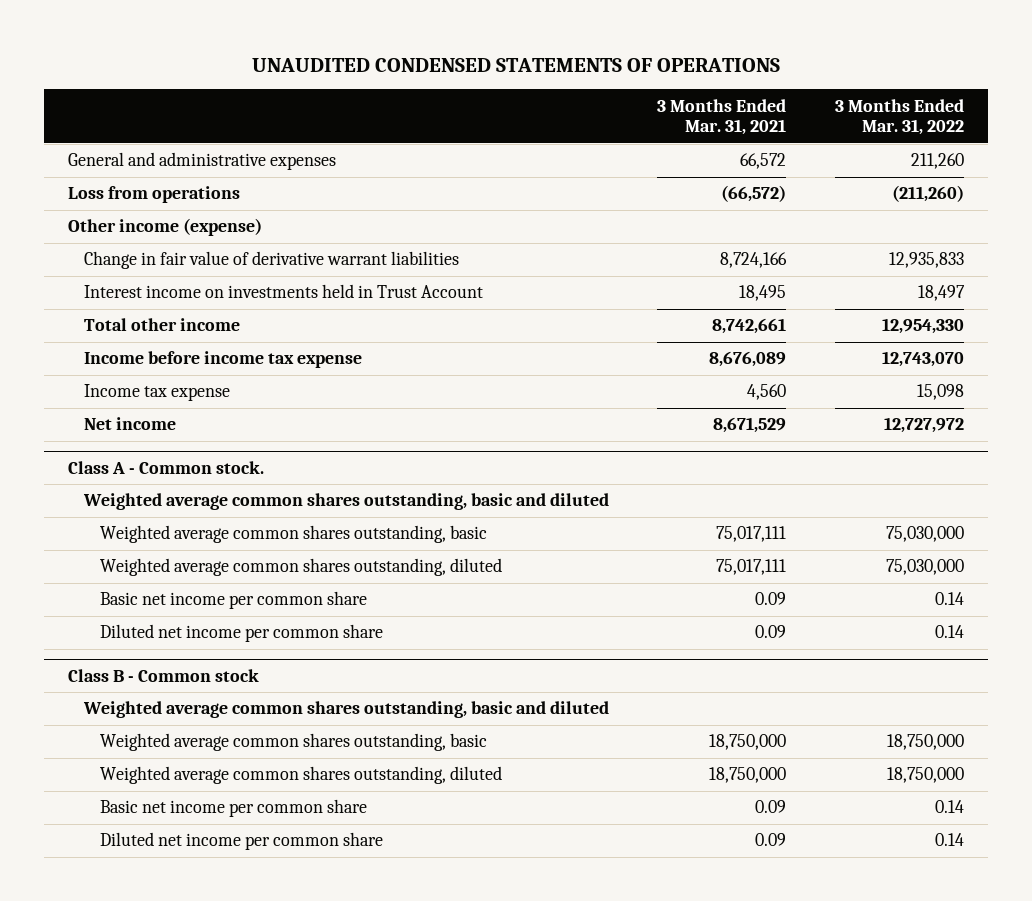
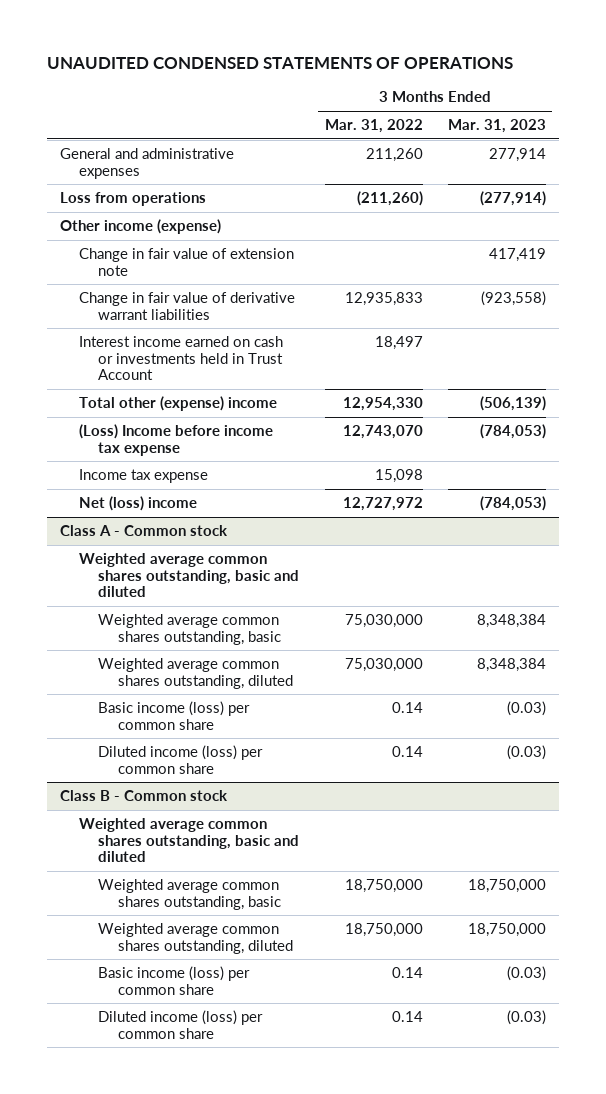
[657,98,787,136] 3 Months Ended Mar. 31, 2021 -> none
none -> [448,119,547,134] Mar. 31, 2023
none -> [79,247,295,276] Change in fair value of extension note
[84,284,484,299] Interest income on investments held in Trust Account -> [79,335,284,381] Interest income earned on cash or investments held in Trust Account
[84,318,241,332] Total other income -> [79,395,278,411] Total other (expense) income
[84,351,363,369] Income before income tax expense -> [79,423,274,456] (Loss) Income before income tax expense
[84,417,177,431] Net income -> [79,495,198,511] Net (loss) income
[68,460,265,474] Class A - Common stock. -> [59,524,228,536] Class A - Common stock
[100,591,368,610] Basic net income per common share -> [98,700,251,730] Basic income (loss) per common share
[100,624,384,643] Diluted net income per common share -> [98,744,264,774] Diluted income (loss) per common share
[100,799,368,818] Basic net income per common share -> [98,965,251,995] Basic income (loss) per common share
[100,832,384,851] Diluted net income per common share -> [98,1009,264,1039] Diluted income (loss) per common share

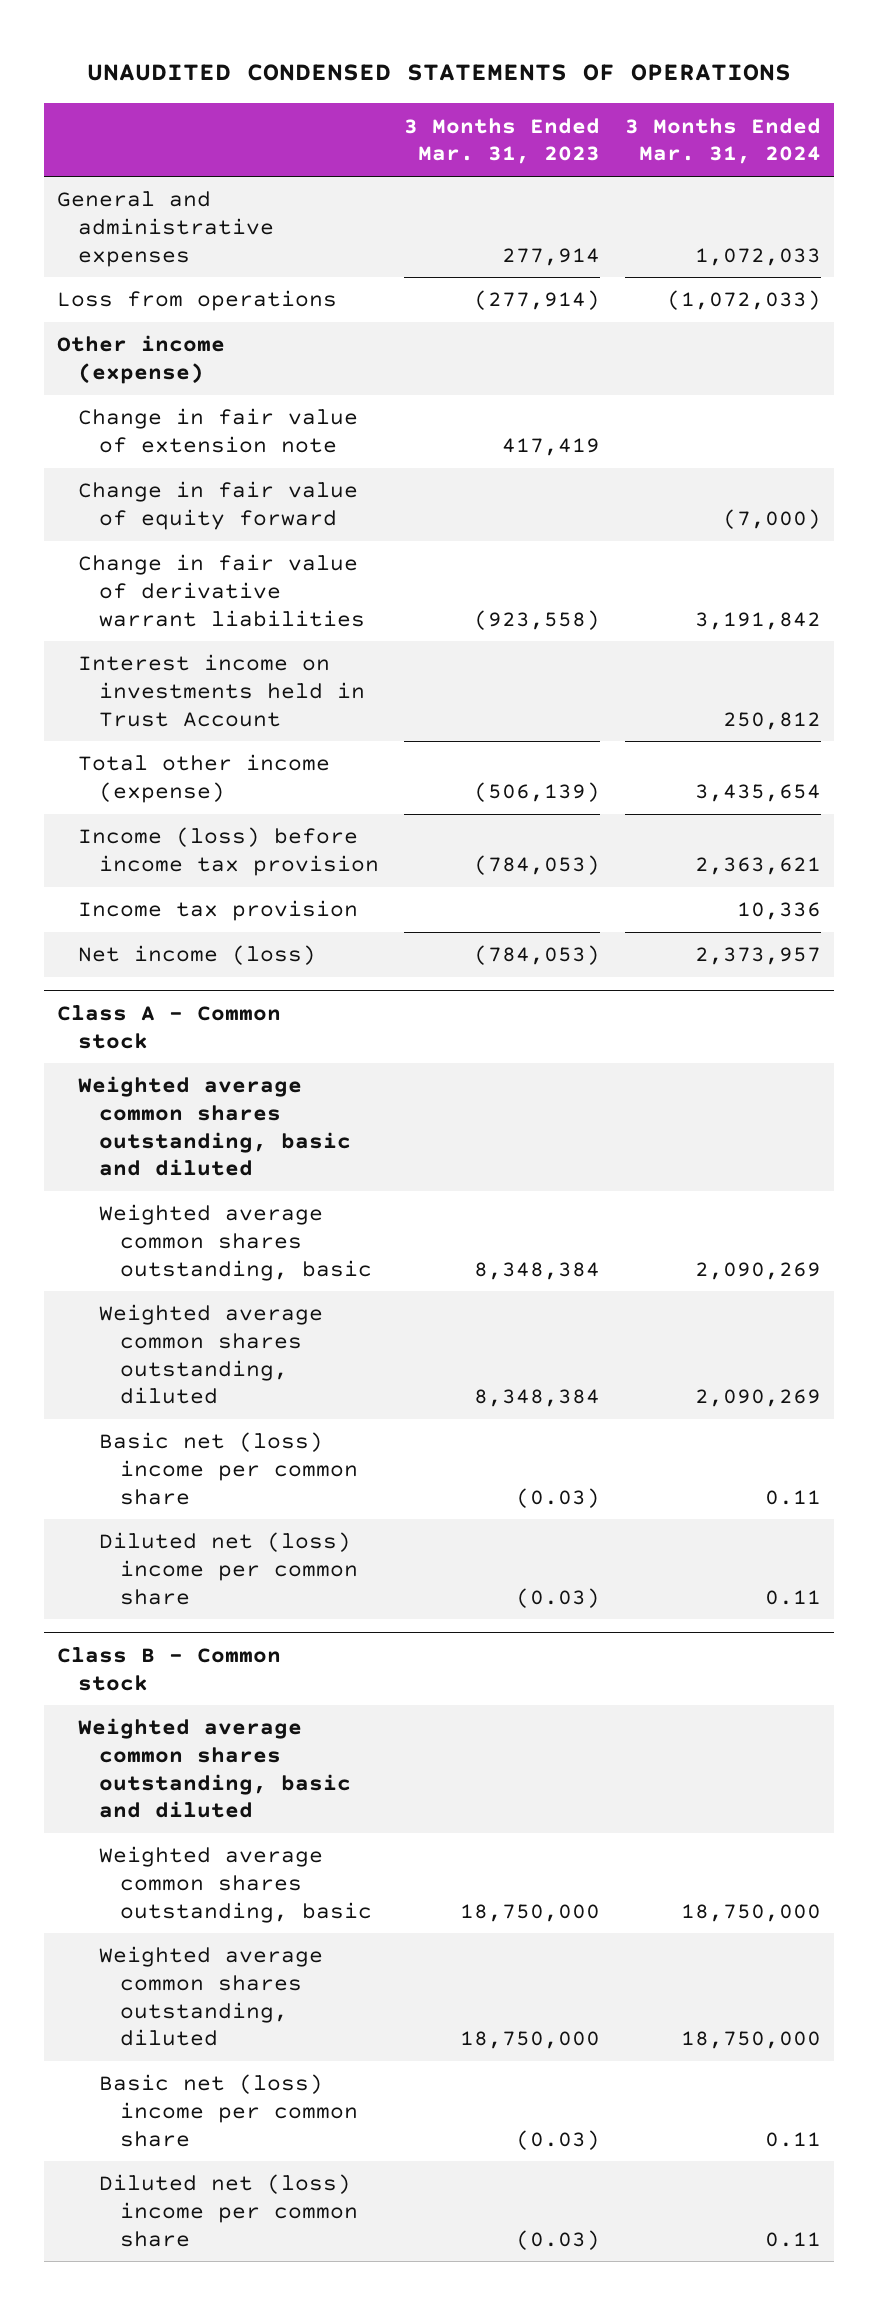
[324,119,423,134] Mar. 31, 2022 -> none
none -> [625,117,822,165] 3 Months Ended Mar. 31, 2024
none -> [77,481,358,530] Change in fair value of equity forward
[79,335,284,381] Interest income earned on cash or investments held in Trust Account -> [77,654,365,727] Interest income on investments held in Trust Account
[79,395,278,411] Total other (expense) income -> [77,754,330,803] Total other income (expense)
[79,423,274,456] (Loss) Income before income tax expense -> [77,827,379,876] Income (loss) before income tax provision
[79,468,209,483] Income tax expense -> [77,900,358,922] Income tax provision
[79,495,198,511] Net (loss) income -> [77,945,316,966] Net income (loss)
[98,700,251,730] Basic income (loss) per common share -> [98,1432,358,1505] Basic net (loss) income per common share
[98,744,264,774] Diluted income (loss) per common share -> [98,1532,358,1605] Diluted net (loss) income per common share
[98,965,251,995] Basic income (loss) per common share -> [98,2074,358,2147] Basic net (loss) income per common share
[98,1009,264,1039] Diluted income (loss) per common share -> [98,2174,358,2247] Diluted net (loss) income per common share

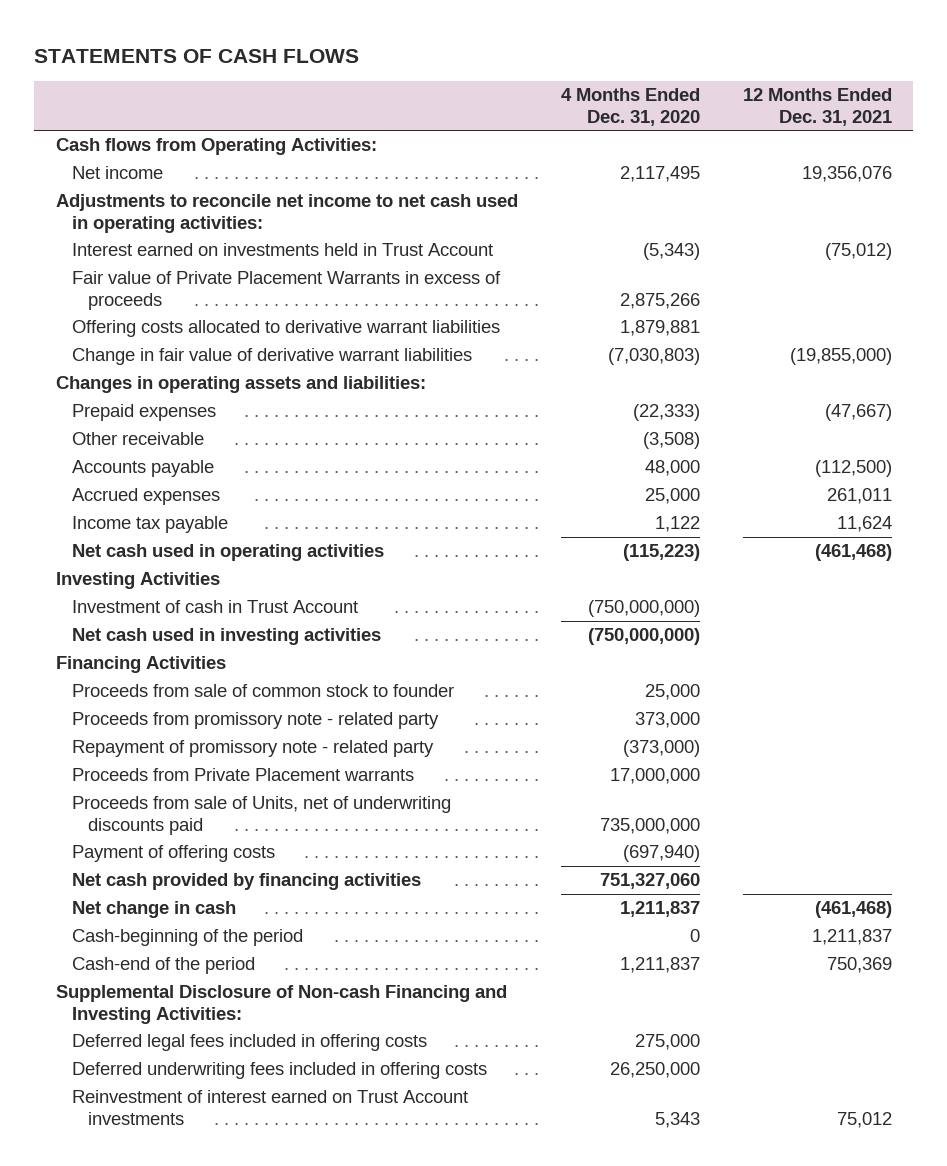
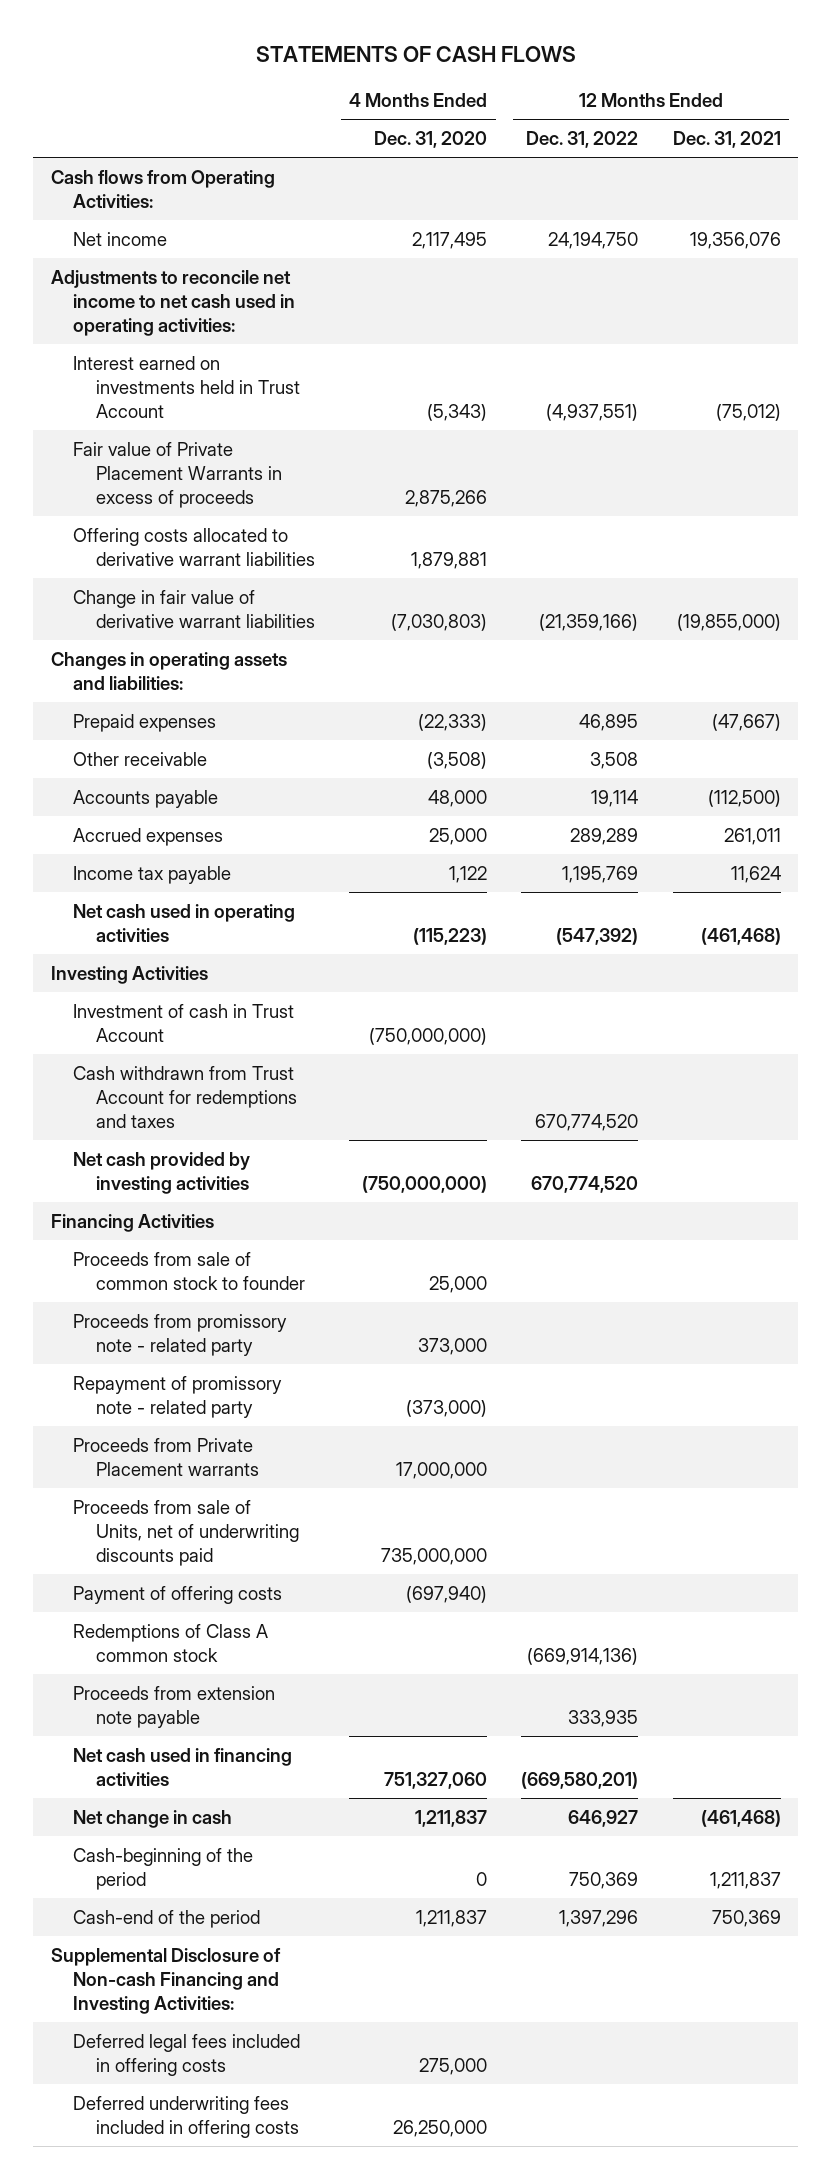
none -> [526,130,639,148] Dec. 31, 2022
none -> [73,1065,297,1129] Cash withdrawn from Trust Account for redemptions and taxes
[72,628,382,646] Net cash used in investing activities -> [73,1151,251,1194] Net cash provided by investing activities
none -> [73,1623,269,1662] Redemptions of Class A common stock
none -> [73,1685,276,1728] Proceeds from extension note payable
[72,873,422,891] Net cash provided by financing activities -> [73,1747,293,1786] Net cash used in financing activities
[72,1090,469,1125] Reinvestment of interest earned on Trust Account investments -> none

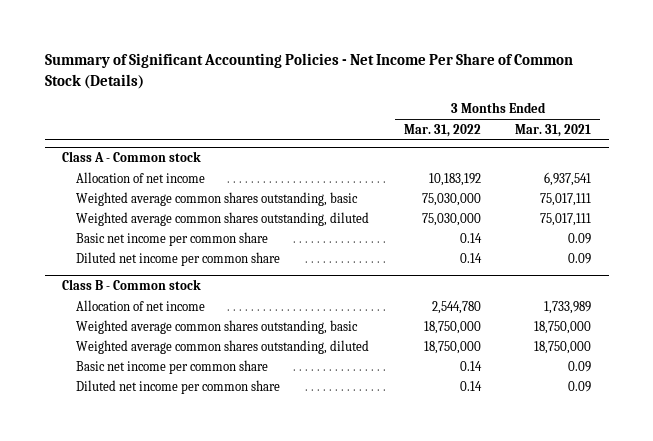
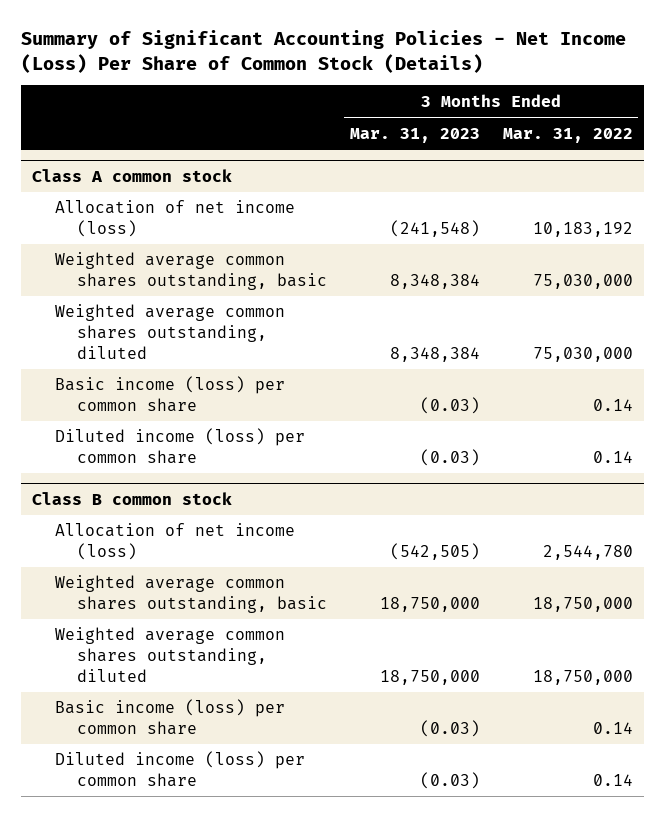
[44,53,573,89] Summary of Significant Accounting Policies - Net Income Per Share of Common Stock (Details) -> [20,30,626,73] Summary of Significant Accounting Policies - Net Income (Loss) Per Share of Common Stock (Details)
[515,123,592,137] Mar. 31, 2021 -> none
none -> [349,127,480,143] Mar. 31, 2023
[61,151,201,163] Class A - Common stock -> [32,168,233,182] Class A common stock
[76,171,206,183] Allocation of net income -> [54,200,295,238] Allocation of net income (loss)
[76,231,269,246] Basic net income per common share -> [54,376,285,413] Basic income (loss) per common share
[76,251,281,266] Diluted net income per common share -> [54,428,305,465] Diluted income (loss) per common share
[61,279,201,291] Class B - Common stock -> [32,491,233,505] Class B common stock
[76,299,206,311] Allocation of net income -> [54,523,295,561] Allocation of net income (loss)
[76,359,269,374] Basic net income per common share -> [54,699,285,736] Basic income (loss) per common share
[76,379,281,394] Diluted net income per common share -> [54,751,305,788] Diluted income (loss) per common share

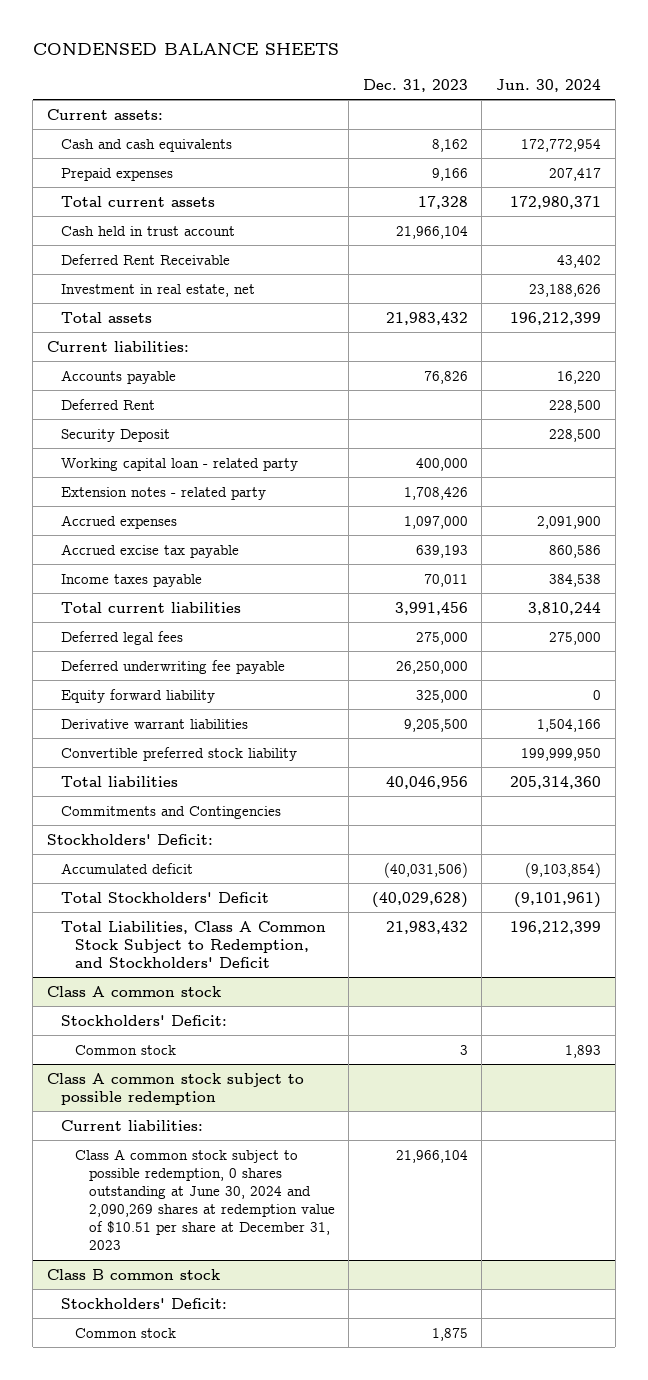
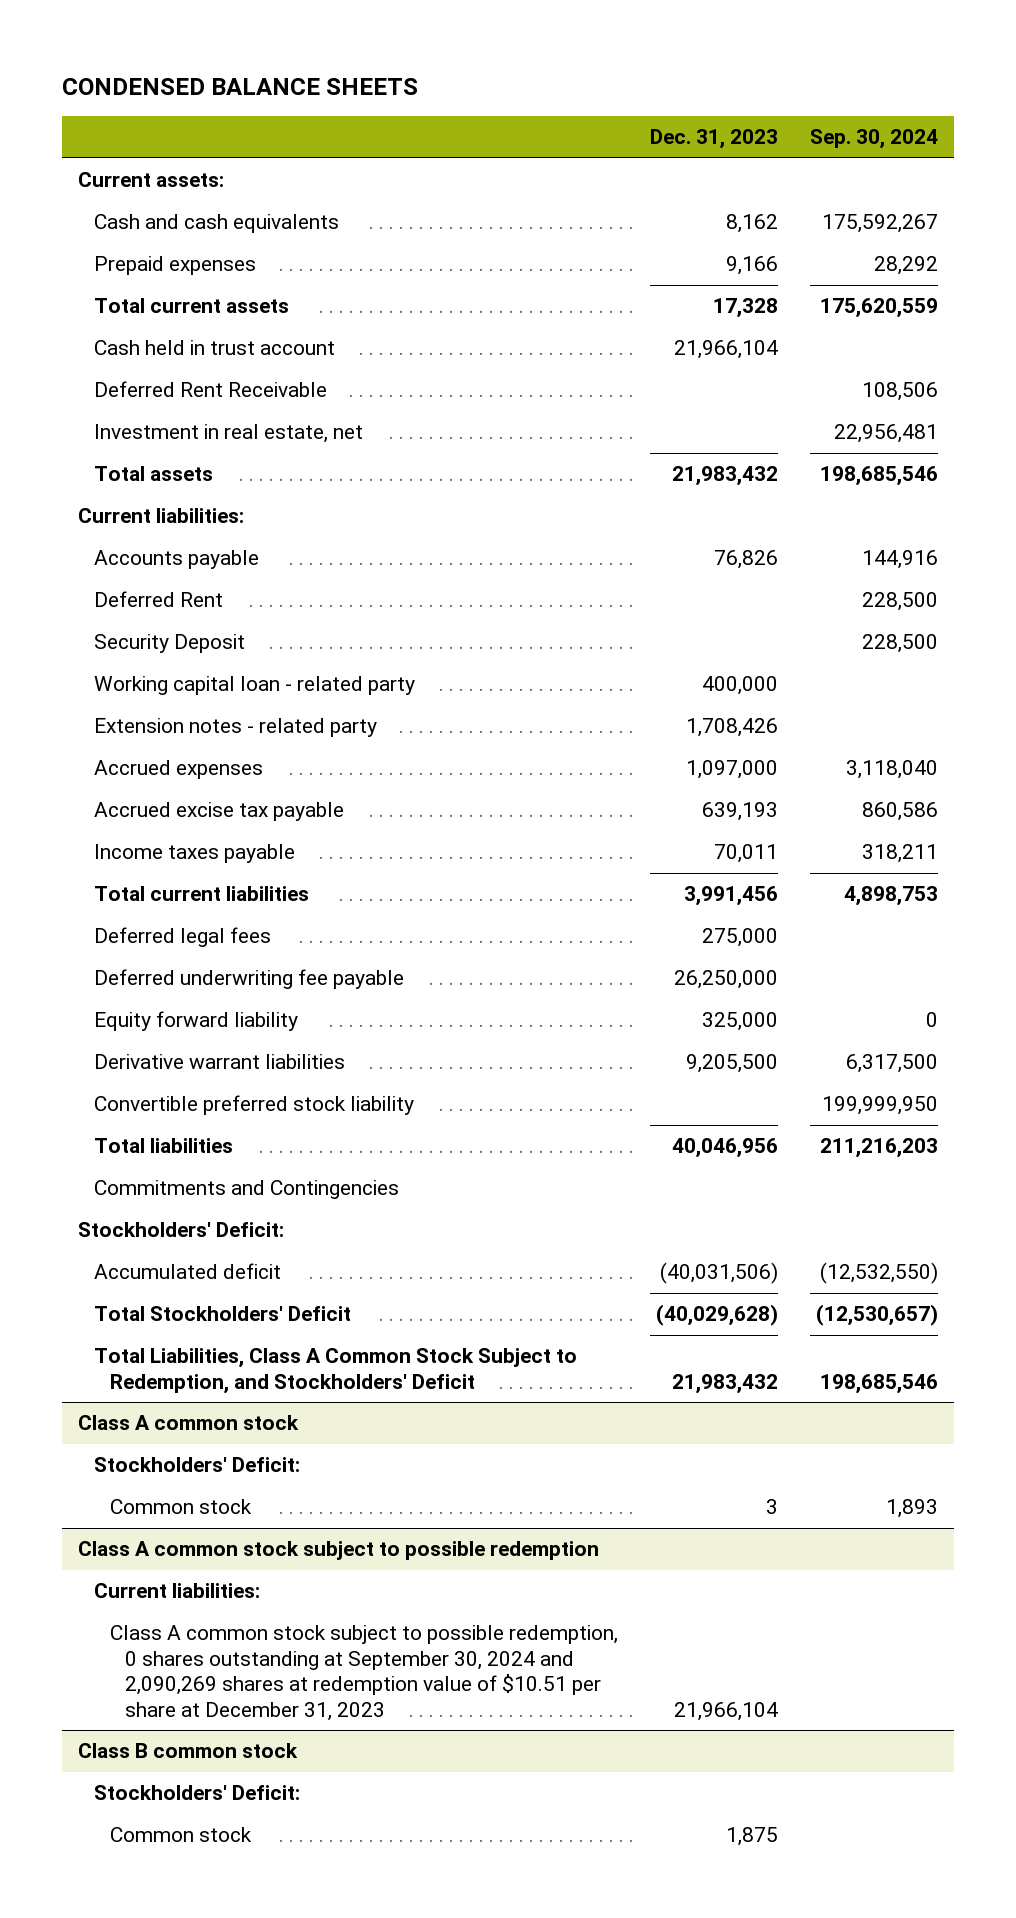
[495,78,601,92] Jun. 30, 2024 -> none
none -> [809,129,938,150] Sep. 30, 2024
[74,1148,335,1251] Class A common stock subject to possible redemption, 0 shares outstanding at June 30, 2024 and 2,090,269 shares at redemption value of $10.51 per share at December 31, 2023 -> [109,1625,618,1721] Class A common stock subject to possible redemption, 0 shares outstanding at September 30, 2024 and 2,090,269 shares at redemption value of $10.51 per share at December 31, 2023

